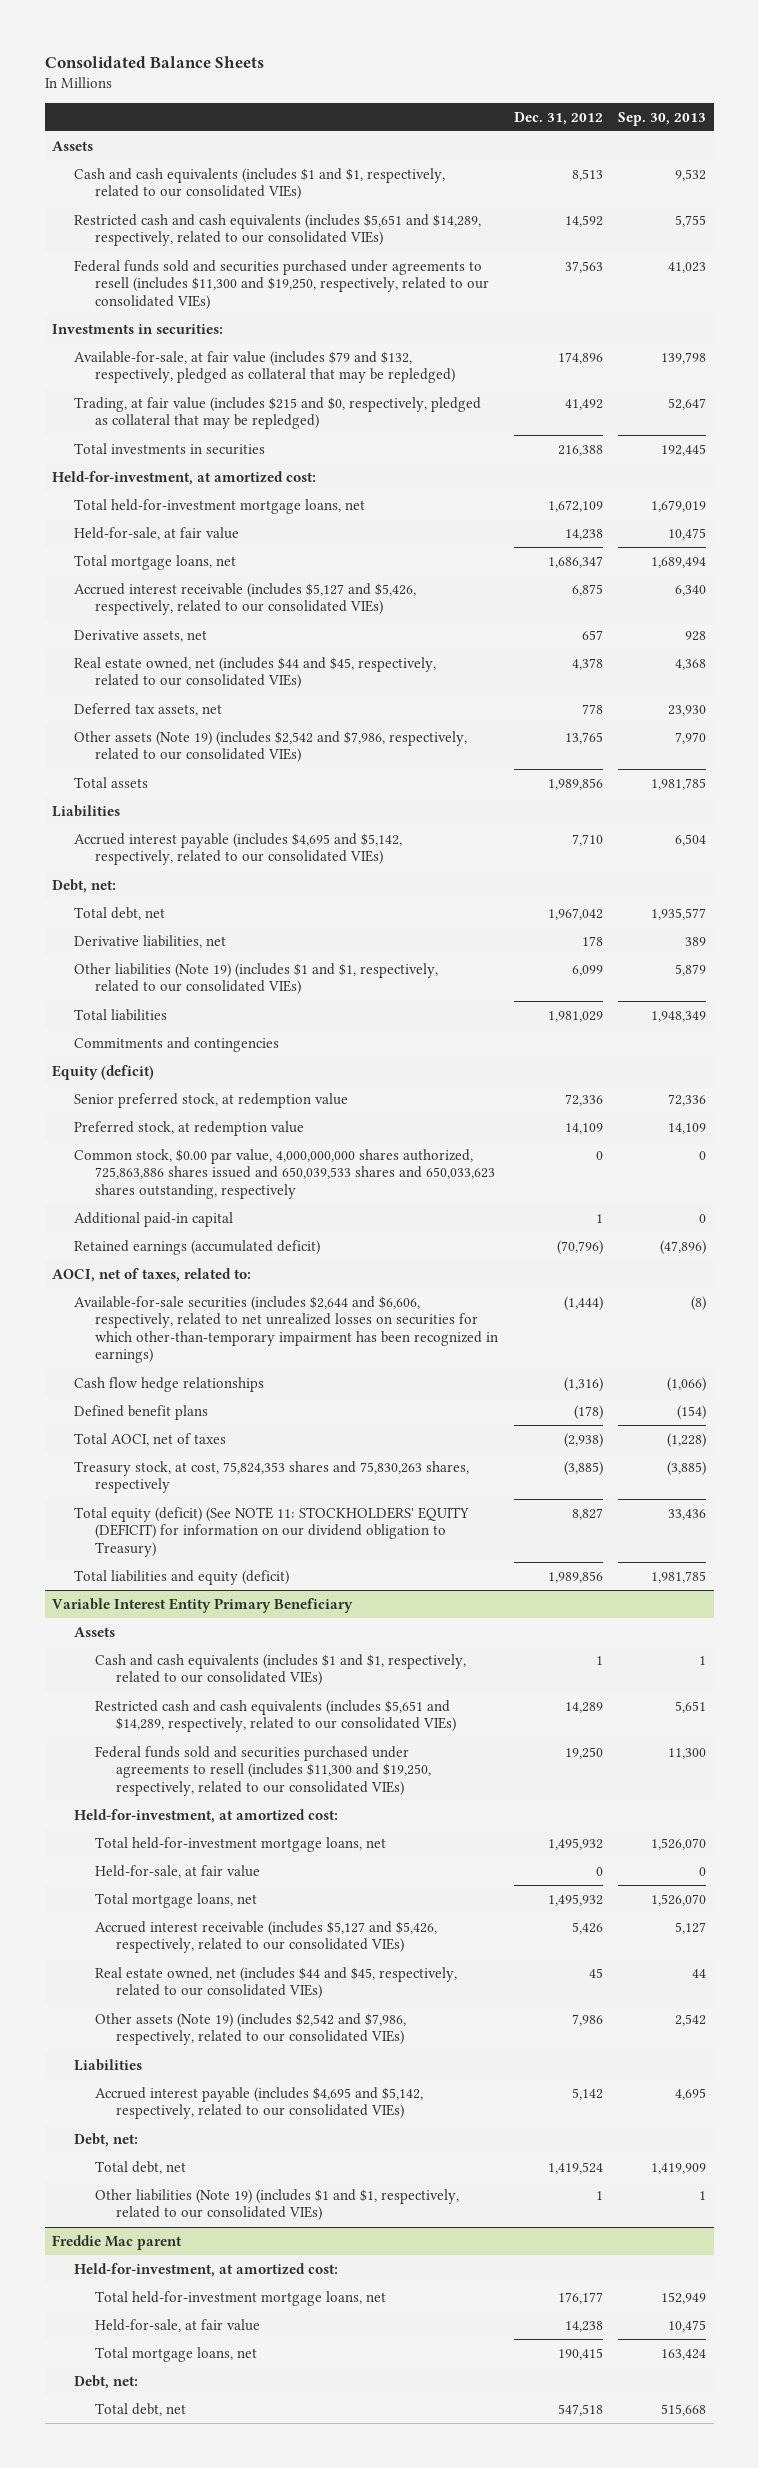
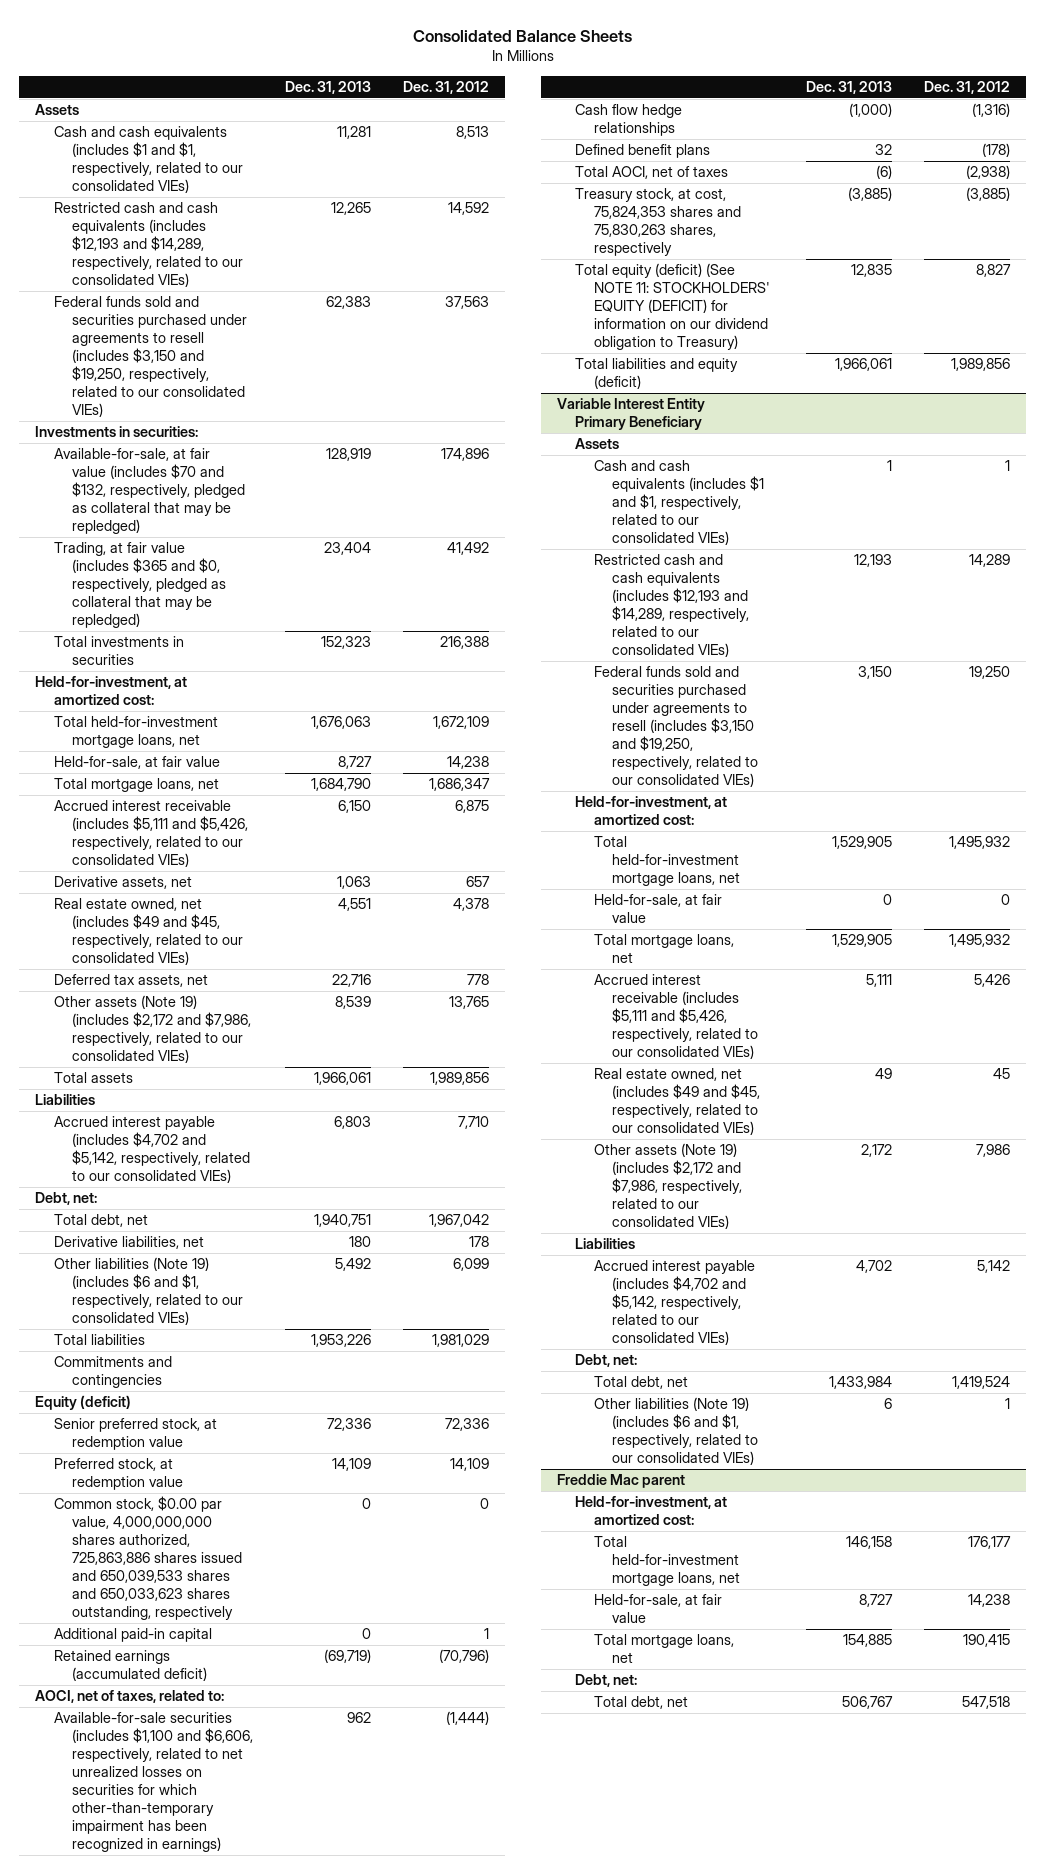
[618,111,707,126] Sep. 30, 2013 -> none
none -> [284,81,371,95] Dec. 31, 2013
[73,213,481,247] Restricted cash and cash equivalents (includes $5,651 and $14,289, respectively, related to our consolidated VIEs) -> [53,202,243,288] Restricted cash and cash equivalents (includes $12,193 and $14,289, respectively, related to our consolidated VIEs)
[73,259,489,310] Federal funds sold and securities purchased under agreements to resell (includes $11,300 and $19,250, respectively, related to our consolidated VIEs) -> [53,296,247,418] Federal funds sold and securities purchased under agreements to resell (includes $3,150 and $19,250, respectively, related to our consolidated VIEs)
[73,350,455,384] Available-for-sale, at fair value (includes $79 and $132, respectively, pledged as collateral that may be repledged) -> [53,448,245,535] Available-for-sale, at fair value (includes $70 and $132, respectively, pledged as collateral that may be repledged)
[73,396,481,430] Trading, at fair value (includes $215 and $0, respectively, pledged as collateral that may be repledged) -> [53,542,226,629] Trading, at fair value (includes $365 and $0, respectively, pledged as collateral that may be repledged)
[73,582,416,616] Accrued interest receivable (includes $5,127 and $5,426, respectively, related to our consolidated VIEs) -> [53,800,248,868] Accrued interest receivable (includes $5,111 and $5,426, respectively, related to our consolidated VIEs)
[73,656,436,690] Real estate owned, net (includes $44 and $45, respectively, related to our consolidated VIEs) -> [53,898,243,966] Real estate owned, net (includes $49 and $45, respectively, related to our consolidated VIEs)
[73,730,467,764] Other assets (Note 19) (includes $2,542 and $7,986, respectively, related to our consolidated VIEs) -> [53,995,251,1064] Other assets (Note 19) (includes $2,172 and $7,986, respectively, related to our consolidated VIEs)
[73,832,402,866] Accrued interest payable (includes $4,695 and $5,142, respectively, related to our consolidated VIEs) -> [53,1116,250,1184] Accrued interest payable (includes $4,702 and $5,142, respectively, related to our consolidated VIEs)
[73,962,438,996] Other liabilities (Note 19) (includes $1 and $1, respectively, related to our consolidated VIEs) -> [53,1257,243,1326] Other liabilities (Note 19) (includes $6 and $1, respectively, related to our consolidated VIEs)
[73,1295,498,1364] Available-for-sale securities (includes $2,644 and $6,606, respectively, related to net unrealized losses on securities for which other-than-temporary impairment has been recognized in earnings) -> [53,1712,253,1852] Available-for-sale securities (includes $1,100 and $6,606, respectively, related to net unrealized losses on securities for which other-than-temporary impairment has been recognized in earnings)
[94,1699,457,1733] Restricted cash and cash equivalents (includes $5,651 and $14,289, respectively, related to our consolidated VIEs) -> [593,554,749,658] Restricted cash and cash equivalents (includes $12,193 and $14,289, respectively, related to our consolidated VIEs)
[94,1745,432,1796] Federal funds sold and securities purchased under agreements to resell (includes $11,300 and $19,250, respectively, related to our consolidated VIEs) -> [593,666,758,788] Federal funds sold and securities purchased under agreements to resell (includes $3,150 and $19,250, respectively, related to our consolidated VIEs)
[94,1920,437,1954] Accrued interest receivable (includes $5,127 and $5,426, respectively, related to our consolidated VIEs) -> [593,974,758,1060] Accrued interest receivable (includes $5,111 and $5,426, respectively, related to our consolidated VIEs)
[94,1966,457,2000] Real estate owned, net (includes $44 and $45, respectively, related to our consolidated VIEs) -> [593,1068,760,1136] Real estate owned, net (includes $49 and $45, respectively, related to our consolidated VIEs)
[94,2012,406,2046] Other assets (Note 19) (includes $2,542 and $7,986, respectively, related to our consolidated VIEs) -> [593,1143,742,1230] Other assets (Note 19) (includes $2,172 and $7,986, respectively, related to our consolidated VIEs)
[94,2086,423,2120] Accrued interest payable (includes $4,695 and $5,142, respectively, related to our consolidated VIEs) -> [593,1260,755,1346] Accrued interest payable (includes $4,702 and $5,142, respectively, related to our consolidated VIEs)
[94,2188,459,2222] Other liabilities (Note 19) (includes $1 and $1, respectively, related to our consolidated VIEs) -> [593,1397,758,1466] Other liabilities (Note 19) (includes $6 and $1, respectively, related to our consolidated VIEs)

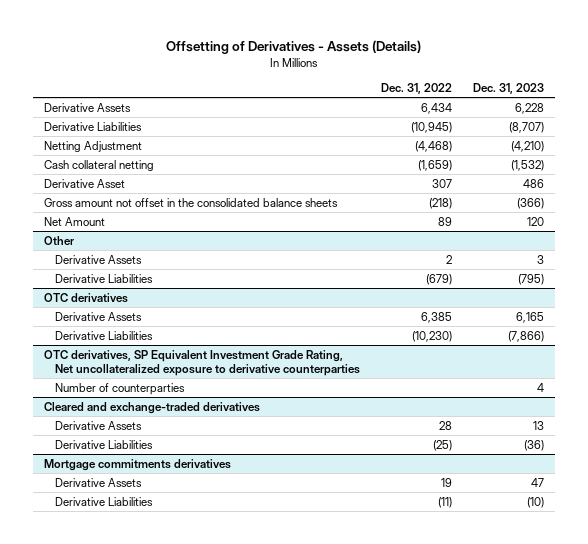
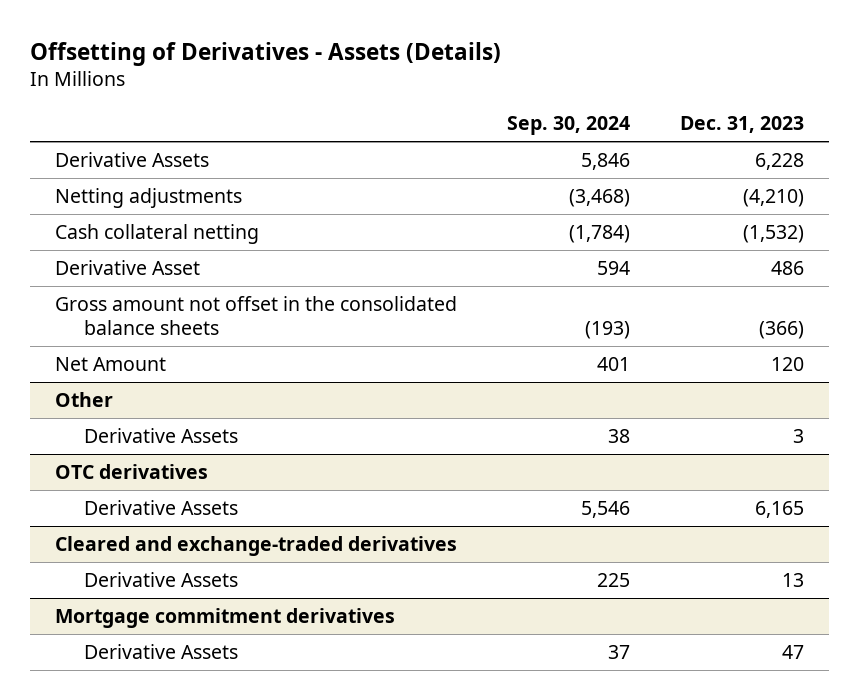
[381,83,453,95] Dec. 31, 2022 -> none
none -> [506,116,630,136] Sep. 30, 2024
[43,121,142,131] Derivative Liabilities -> none
[43,140,142,152] Netting Adjustment -> [54,187,242,208] Netting adjustments
[54,273,153,283] Derivative Liabilities -> none
[54,330,153,340] Derivative Liabilities -> none
[43,349,360,376] OTC derivatives, SP Equivalent Investment Grade Rating, Net uncollateralized exposure to derivative counterparties -> none
[54,382,185,395] Number of counterparties -> none
[54,439,153,449] Derivative Liabilities -> none
[43,458,231,471] Mortgage commitments derivatives -> [54,607,395,628] Mortgage commitment derivatives
[54,496,153,506] Derivative Liabilities -> none

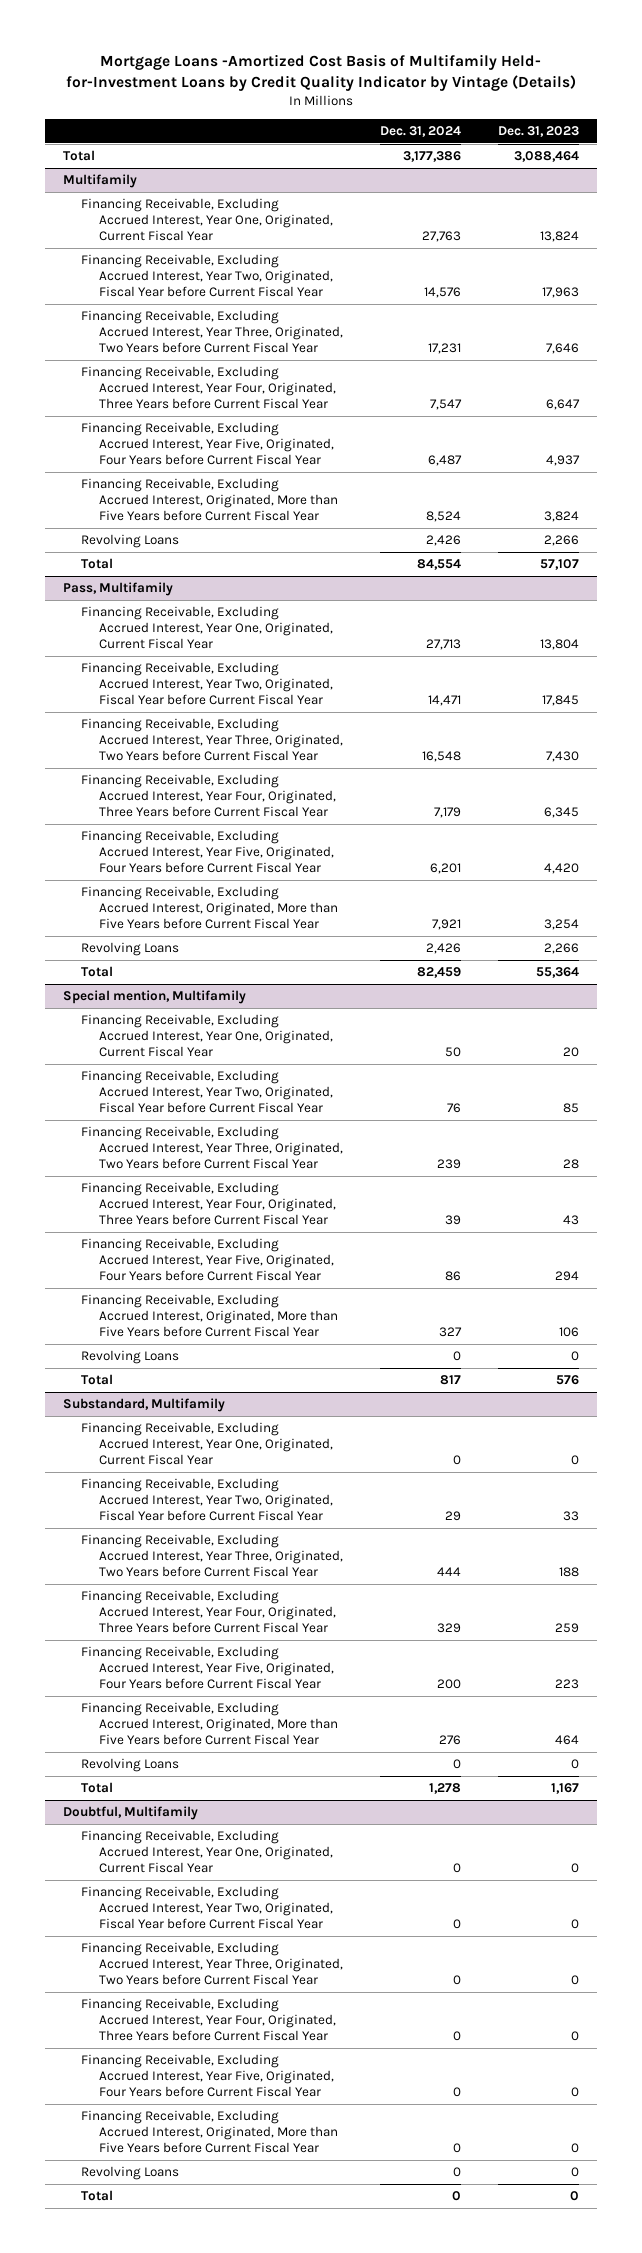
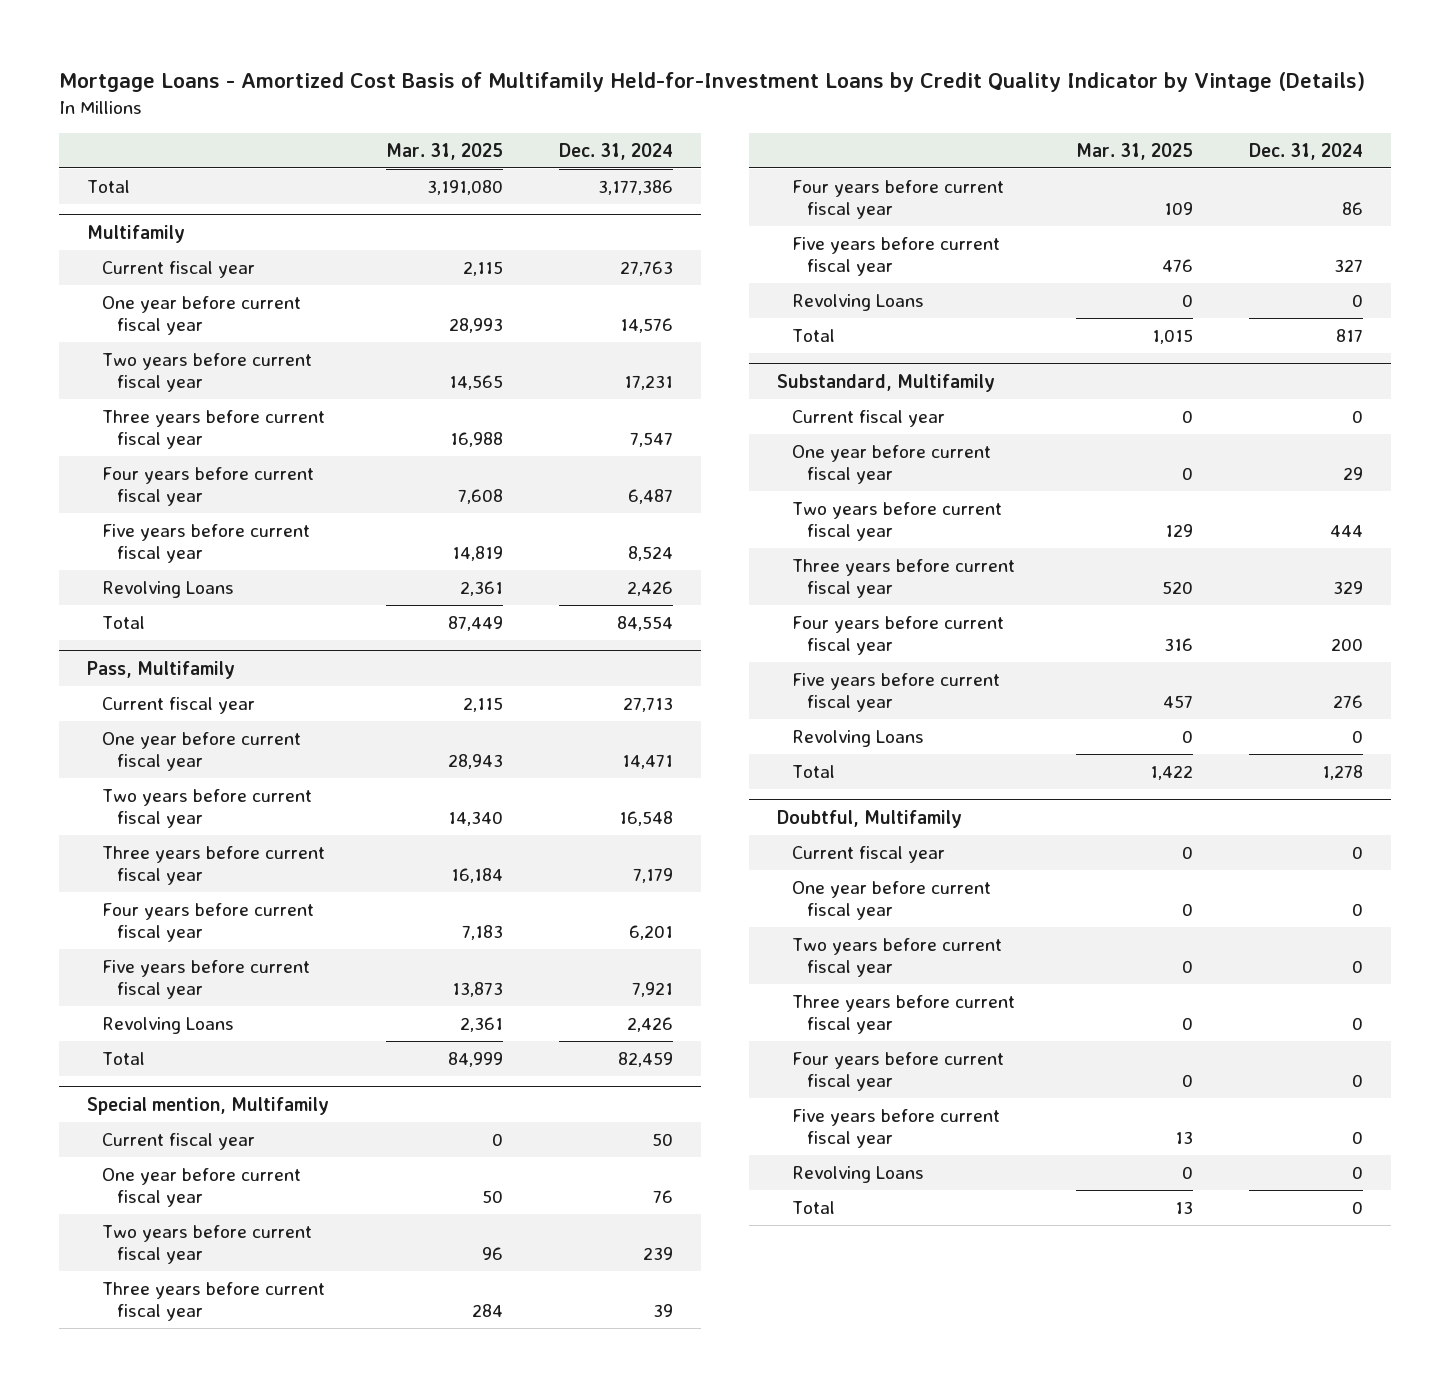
[65,53,576,91] Mortgage Loans -Amortized Cost Basis of Multifamily Held- for-Investment Loans by Credit Quality Indicator by Vintage (Details) -> [58,72,1365,93] Mortgage Loans - Amortized Cost Basis of Multifamily Held-for-Investment Loans by Credit Quality Indicator by Vintage (Details)
[497,126,579,138] Dec. 31, 2023 -> none
none -> [385,142,503,160] Mar. 31, 2025
[80,198,333,241] Financing Receivable, Excluding Accrued Interest, Year One, Originated, Current Fiscal Year -> [102,260,256,278] Current fiscal year
[80,254,333,297] Financing Receivable, Excluding Accrued Interest, Year Two, Originated, Fiscal Year before Current Fiscal Year -> [102,295,302,335] One year before current fiscal year
[80,310,343,353] Financing Receivable, Excluding Accrued Interest, Year Three, Originated, Two Years before Current Fiscal Year -> [102,352,313,392] Two years before current fiscal year
[80,366,336,409] Financing Receivable, Excluding Accrued Interest, Year Four, Originated, Three Years before Current Fiscal Year -> [102,409,326,449] Three years before current fiscal year
[80,422,334,465] Financing Receivable, Excluding Accrued Interest, Year Five, Originated, Four Years before Current Fiscal Year -> [102,466,315,506] Four years before current fiscal year
[80,478,338,521] Financing Receivable, Excluding Accrued Interest, Originated, More than Five Years before Current Fiscal Year -> [102,523,311,563] Five years before current fiscal year
[80,606,333,649] Financing Receivable, Excluding Accrued Interest, Year One, Originated, Current Fiscal Year -> [102,696,256,714] Current fiscal year
[80,662,333,705] Financing Receivable, Excluding Accrued Interest, Year Two, Originated, Fiscal Year before Current Fiscal Year -> [102,731,302,771] One year before current fiscal year
[80,718,343,761] Financing Receivable, Excluding Accrued Interest, Year Three, Originated, Two Years before Current Fiscal Year -> [102,788,313,828] Two years before current fiscal year
[80,774,336,817] Financing Receivable, Excluding Accrued Interest, Year Four, Originated, Three Years before Current Fiscal Year -> [102,845,326,885] Three years before current fiscal year
[80,830,334,873] Financing Receivable, Excluding Accrued Interest, Year Five, Originated, Four Years before Current Fiscal Year -> [102,902,315,942] Four years before current fiscal year
[80,886,338,929] Financing Receivable, Excluding Accrued Interest, Originated, More than Five Years before Current Fiscal Year -> [102,959,311,999] Five years before current fiscal year
[80,1014,333,1057] Financing Receivable, Excluding Accrued Interest, Year One, Originated, Current Fiscal Year -> [102,1132,256,1150] Current fiscal year
[80,1070,333,1113] Financing Receivable, Excluding Accrued Interest, Year Two, Originated, Fiscal Year before Current Fiscal Year -> [102,1167,302,1207] One year before current fiscal year
[80,1126,343,1169] Financing Receivable, Excluding Accrued Interest, Year Three, Originated, Two Years before Current Fiscal Year -> [102,1224,313,1264] Two years before current fiscal year
[80,1182,336,1225] Financing Receivable, Excluding Accrued Interest, Year Four, Originated, Three Years before Current Fiscal Year -> [102,1281,326,1321] Three years before current fiscal year
[80,1238,334,1281] Financing Receivable, Excluding Accrued Interest, Year Five, Originated, Four Years before Current Fiscal Year -> [792,179,1005,219] Four years before current fiscal year
[80,1294,338,1337] Financing Receivable, Excluding Accrued Interest, Originated, More than Five Years before Current Fiscal Year -> [792,236,1001,276] Five years before current fiscal year
[80,1422,333,1465] Financing Receivable, Excluding Accrued Interest, Year One, Originated, Current Fiscal Year -> [792,409,946,427] Current fiscal year
[80,1478,333,1521] Financing Receivable, Excluding Accrued Interest, Year Two, Originated, Fiscal Year before Current Fiscal Year -> [792,444,992,484] One year before current fiscal year
[80,1534,343,1577] Financing Receivable, Excluding Accrued Interest, Year Three, Originated, Two Years before Current Fiscal Year -> [792,501,1003,541] Two years before current fiscal year
[80,1590,336,1633] Financing Receivable, Excluding Accrued Interest, Year Four, Originated, Three Years before Current Fiscal Year -> [792,558,1016,598] Three years before current fiscal year
[80,1646,334,1689] Financing Receivable, Excluding Accrued Interest, Year Five, Originated, Four Years before Current Fiscal Year -> [792,615,1005,655] Four years before current fiscal year
[80,1702,338,1745] Financing Receivable, Excluding Accrued Interest, Originated, More than Five Years before Current Fiscal Year -> [792,672,1001,712] Five years before current fiscal year
[80,1830,333,1873] Financing Receivable, Excluding Accrued Interest, Year One, Originated, Current Fiscal Year -> [792,845,946,863] Current fiscal year
[80,1886,333,1929] Financing Receivable, Excluding Accrued Interest, Year Two, Originated, Fiscal Year before Current Fiscal Year -> [792,880,992,920] One year before current fiscal year
[80,1942,343,1985] Financing Receivable, Excluding Accrued Interest, Year Three, Originated, Two Years before Current Fiscal Year -> [792,937,1003,977] Two years before current fiscal year
[80,1998,336,2041] Financing Receivable, Excluding Accrued Interest, Year Four, Originated, Three Years before Current Fiscal Year -> [792,994,1016,1034] Three years before current fiscal year
[80,2054,334,2097] Financing Receivable, Excluding Accrued Interest, Year Five, Originated, Four Years before Current Fiscal Year -> [792,1051,1005,1091] Four years before current fiscal year
[80,2110,338,2153] Financing Receivable, Excluding Accrued Interest, Originated, More than Five Years before Current Fiscal Year -> [792,1108,1001,1148] Five years before current fiscal year

